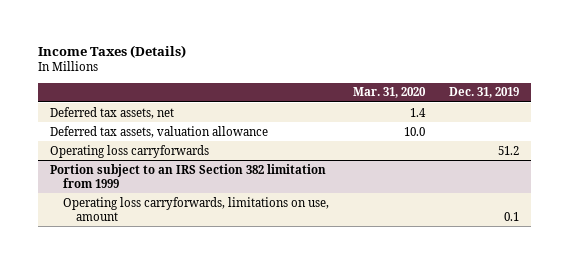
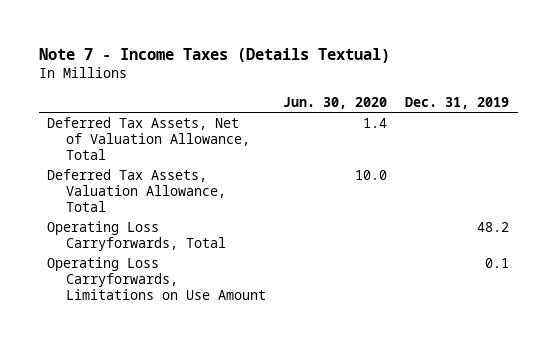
[37,44,186,58] Income Taxes (Details) -> [38,47,390,63] Note 7 - Income Taxes (Details Textual)
[352,87,426,99] Mar. 31, 2020 -> none
none -> [283,96,388,109] Jun. 30, 2020
[49,163,326,188] Portion subject to an IRS Section 382 limitation from 1999 -> none
[62,196,329,221] Operating loss carryforwards, limitations on use, amount -> none
[49,106,174,119] Deferred tax assets, net -> [47,117,250,161] Deferred Tax Assets, Net of Valuation Allowance, Total
[49,125,268,138] Deferred tax assets, valuation allowance -> [47,169,226,213] Deferred Tax Assets, Valuation Allowance, Total
[49,144,209,158] Operating loss carryforwards -> [47,221,226,252] Operating Loss Carryforwards, Total
[497,145,519,155] 51.2 -> [476,222,509,233] 48.2
none -> [47,257,266,301] Operating Loss Carryforwards, Limitations on Use Amount

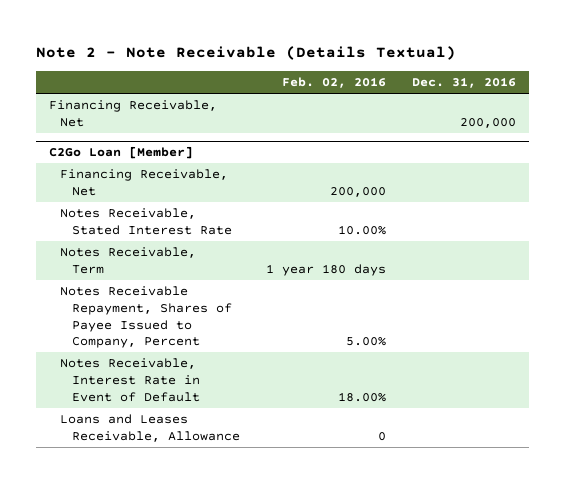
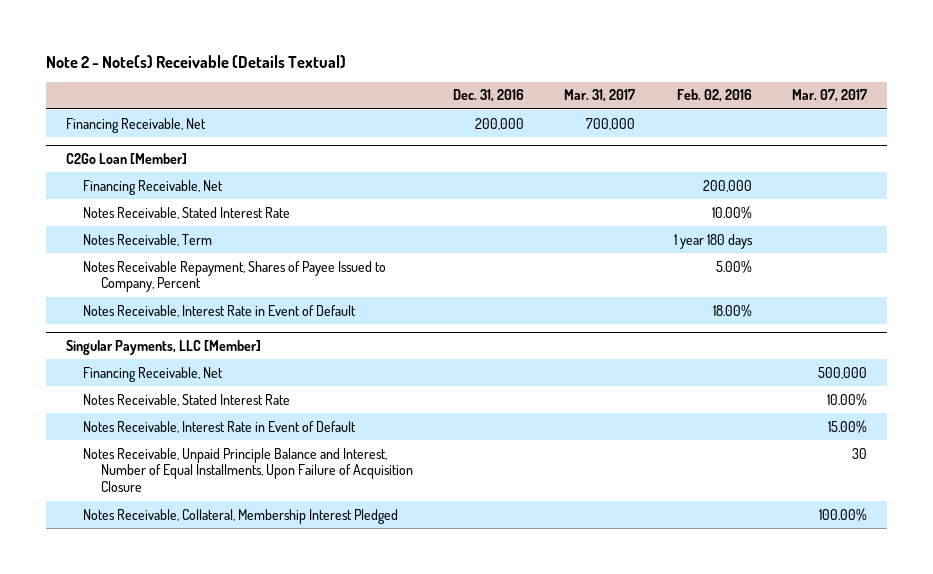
[35,46,456,61] Note 2 - Note Receivable (Details Textual) -> [45,54,346,68] Note 2 - Note(s) Receivable (Details Textual)
none -> [563,89,635,103] Mar. 31, 2017
none -> [792,89,868,103] Mar. 07, 2017
[60,414,240,442] Loans and Leases Receivable, Allowance -> none
none -> [65,340,261,356] Singular Payments, LLC [Member]
none -> [83,366,224,382] Financing Receivable, Net
none -> [83,393,291,406] Notes Receivable, Stated Interest Rate
none -> [83,420,357,433] Notes Receivable, Interest Rate in Event of Default
none -> [83,447,413,493] Notes Receivable, Unpaid Principle Balance and Interest, Number of Equal Installments, Upon Failure of Acquisition Closure
none -> [83,508,399,524] Notes Receivable, Collateral, Membership Interest Pledged

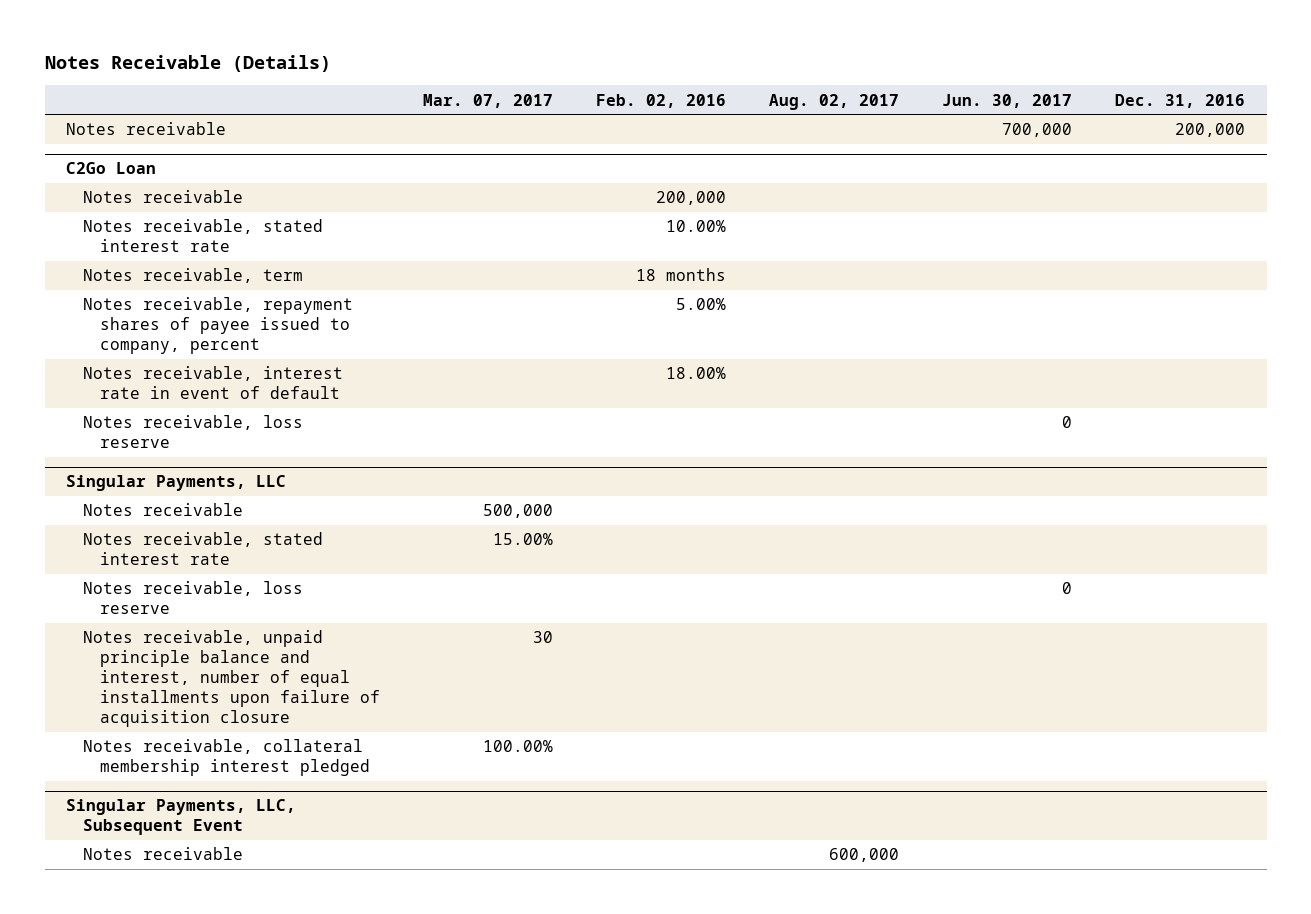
[45,54,346,68] Note 2 - Note(s) Receivable (Details Textual) -> [44,55,331,73] Notes Receivable (Details)
[563,89,635,103] Mar. 31, 2017 -> none
none -> [769,93,900,110] Aug. 02, 2017
none -> [942,93,1073,108] Jun. 30, 2017
[83,420,357,433] Notes Receivable, Interest Rate in Event of Default -> none
[65,117,206,133] Financing Receivable, Net -> [66,122,227,136] Notes receivable
[65,153,187,165] C2Go Loan [Member] -> [66,162,157,175] C2Go Loan
[83,179,224,195] Financing Receivable, Net -> [82,190,243,204] Notes receivable
[83,206,291,219] Notes Receivable, Stated Interest Rate -> [82,219,323,253] Notes receivable, stated interest rate
[83,233,213,246] Notes Receivable, Term -> [82,268,303,284] Notes receivable, term
[674,233,754,249] 1 year 180 days -> [635,268,726,282] 18 months
[83,260,387,293] Notes Receivable Repayment, Shares of Payee Issued to Company, Percent -> [82,297,353,355] Notes receivable, repayment shares of payee issued to company, percent
[83,304,357,317] Notes Receivable, Interest Rate in Event of Default -> [82,366,343,400] Notes receivable, interest rate in event of default
none -> [82,415,303,449] Notes receivable, loss reserve
[65,340,261,356] Singular Payments, LLC [Member] -> [66,475,287,492] Singular Payments, LLC
[83,366,224,382] Financing Receivable, Net -> [82,503,243,517] Notes receivable
[83,393,291,406] Notes Receivable, Stated Interest Rate -> [82,532,323,566] Notes receivable, stated interest rate
[827,392,868,406] 10.00% -> [492,533,553,546] 15.00%
none -> [82,581,303,615] Notes receivable, loss reserve
[83,447,413,493] Notes Receivable, Unpaid Principle Balance and Interest, Number of Equal Installments, Upon Failure of Acquisition Closure -> [82,630,380,728] Notes receivable, unpaid principle balance and interest, number of equal installments upon failure of acquisition closure
[83,508,399,524] Notes Receivable, Collateral, Membership Interest Pledged -> [82,739,370,777] Notes receivable, collateral membership interest pledged
none -> [66,799,297,836] Singular Payments, LLC, Subsequent Event
none -> [82,847,243,861] Notes receivable

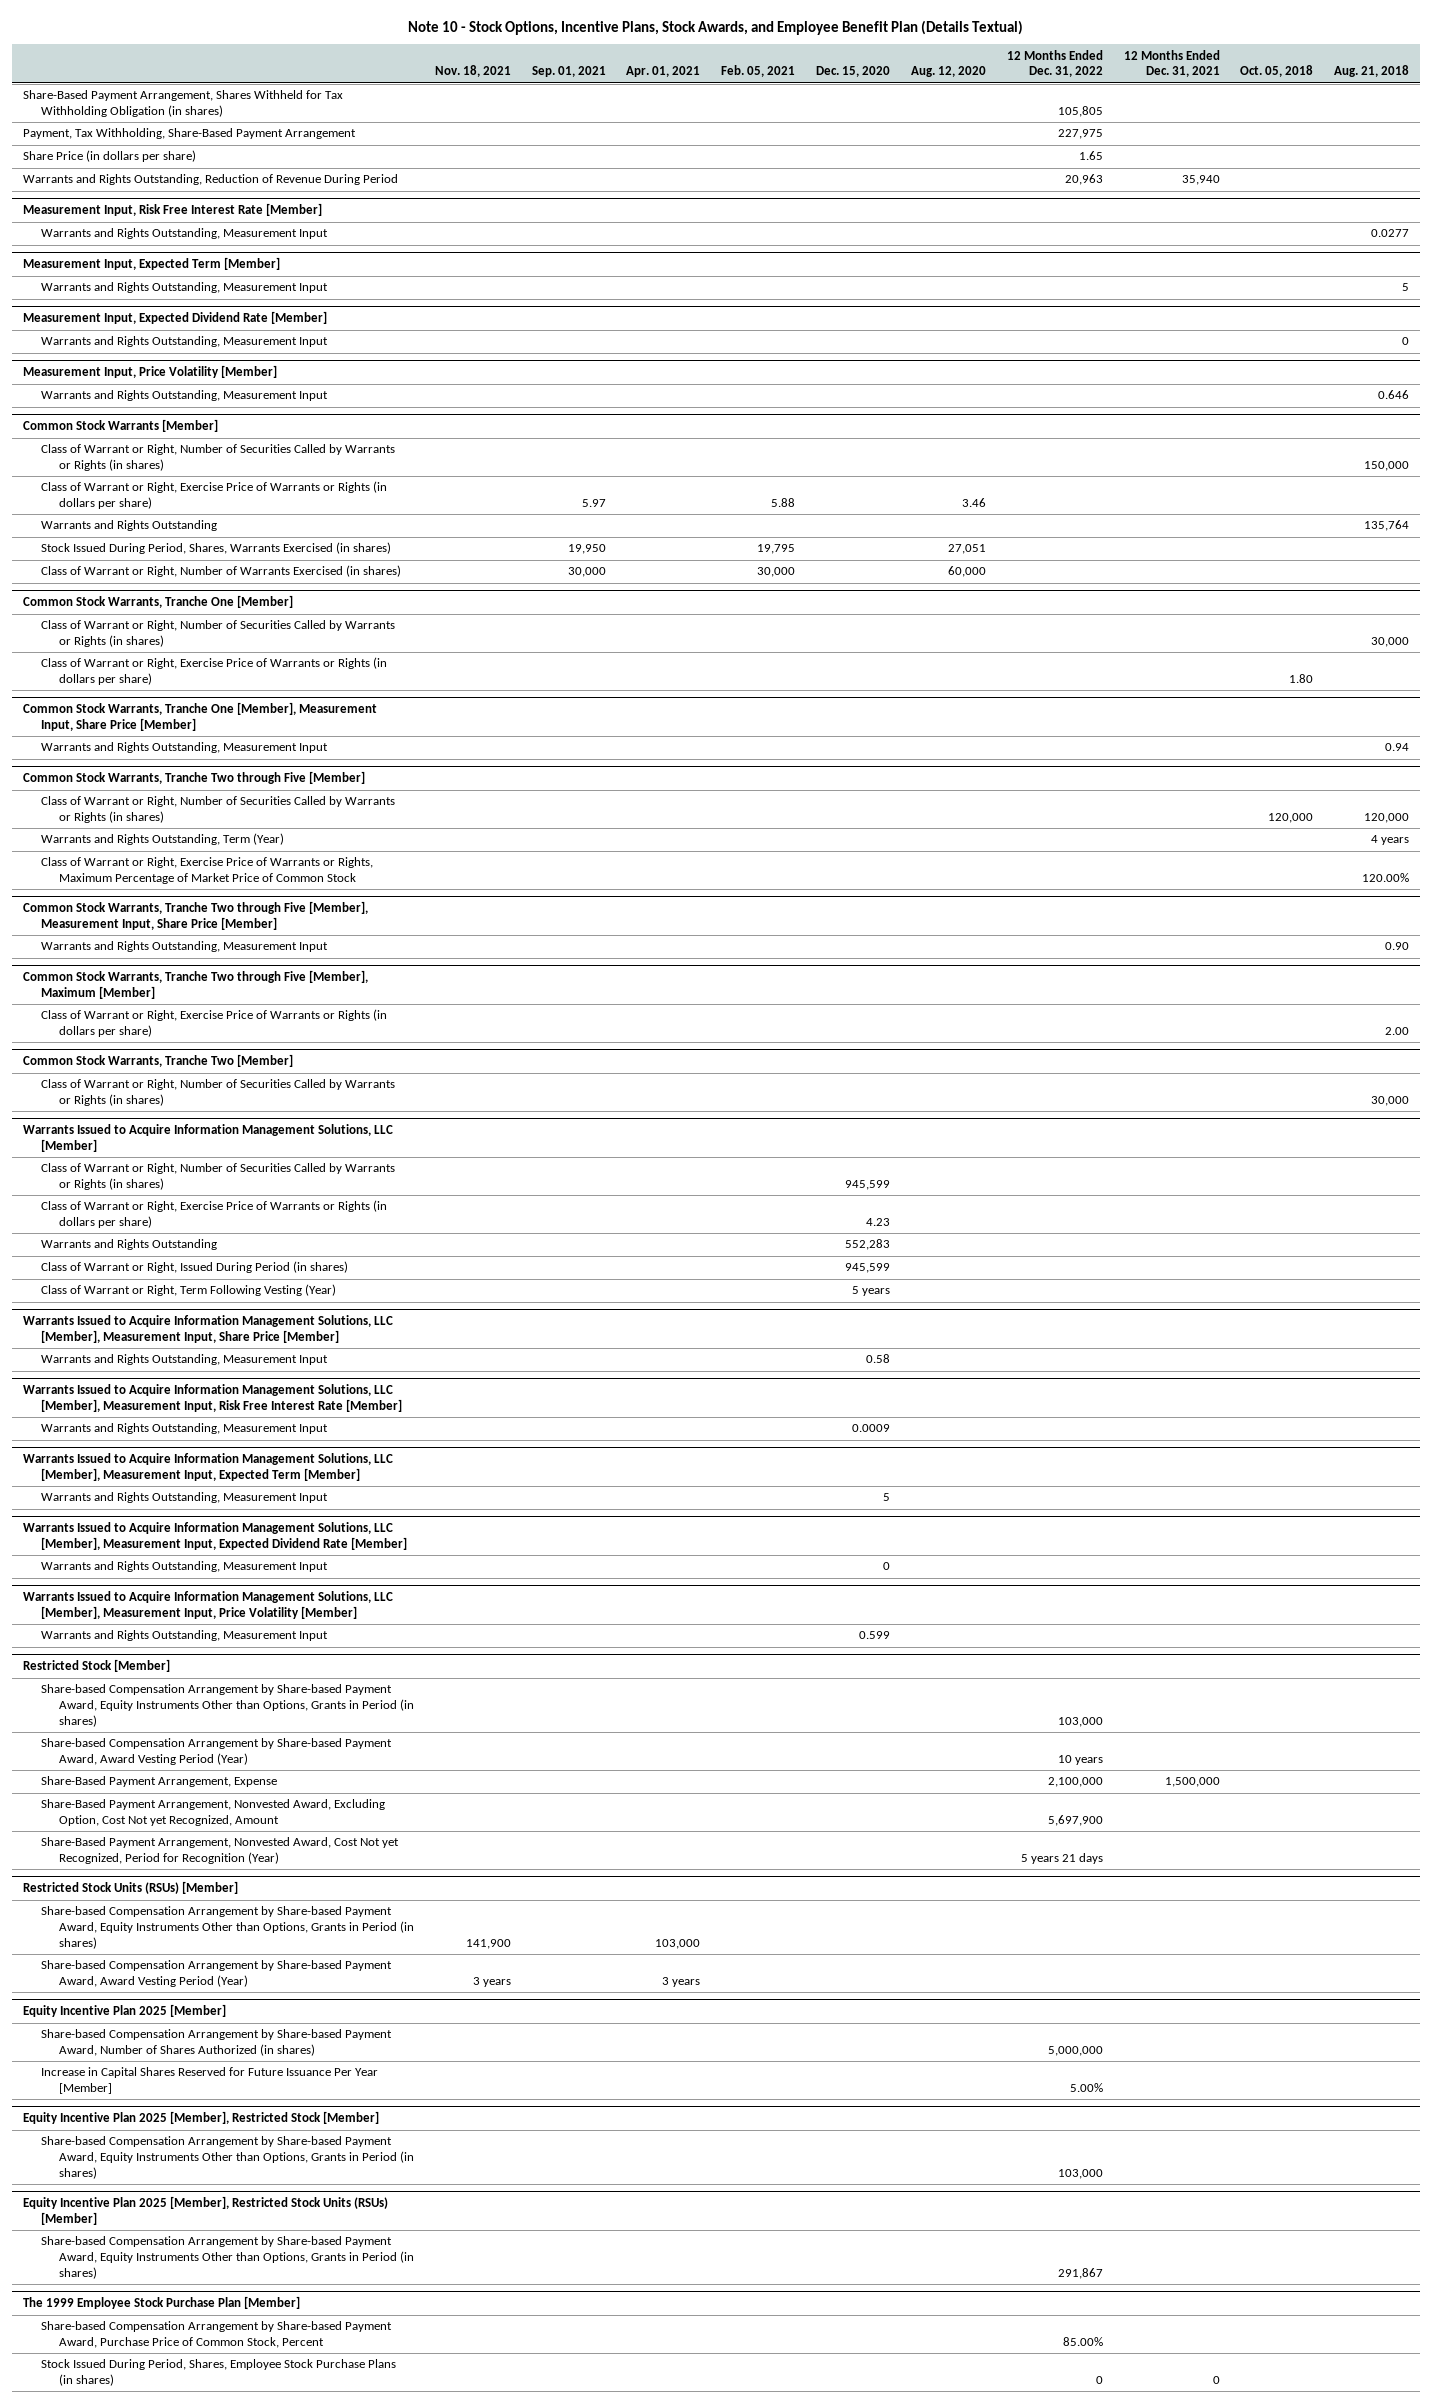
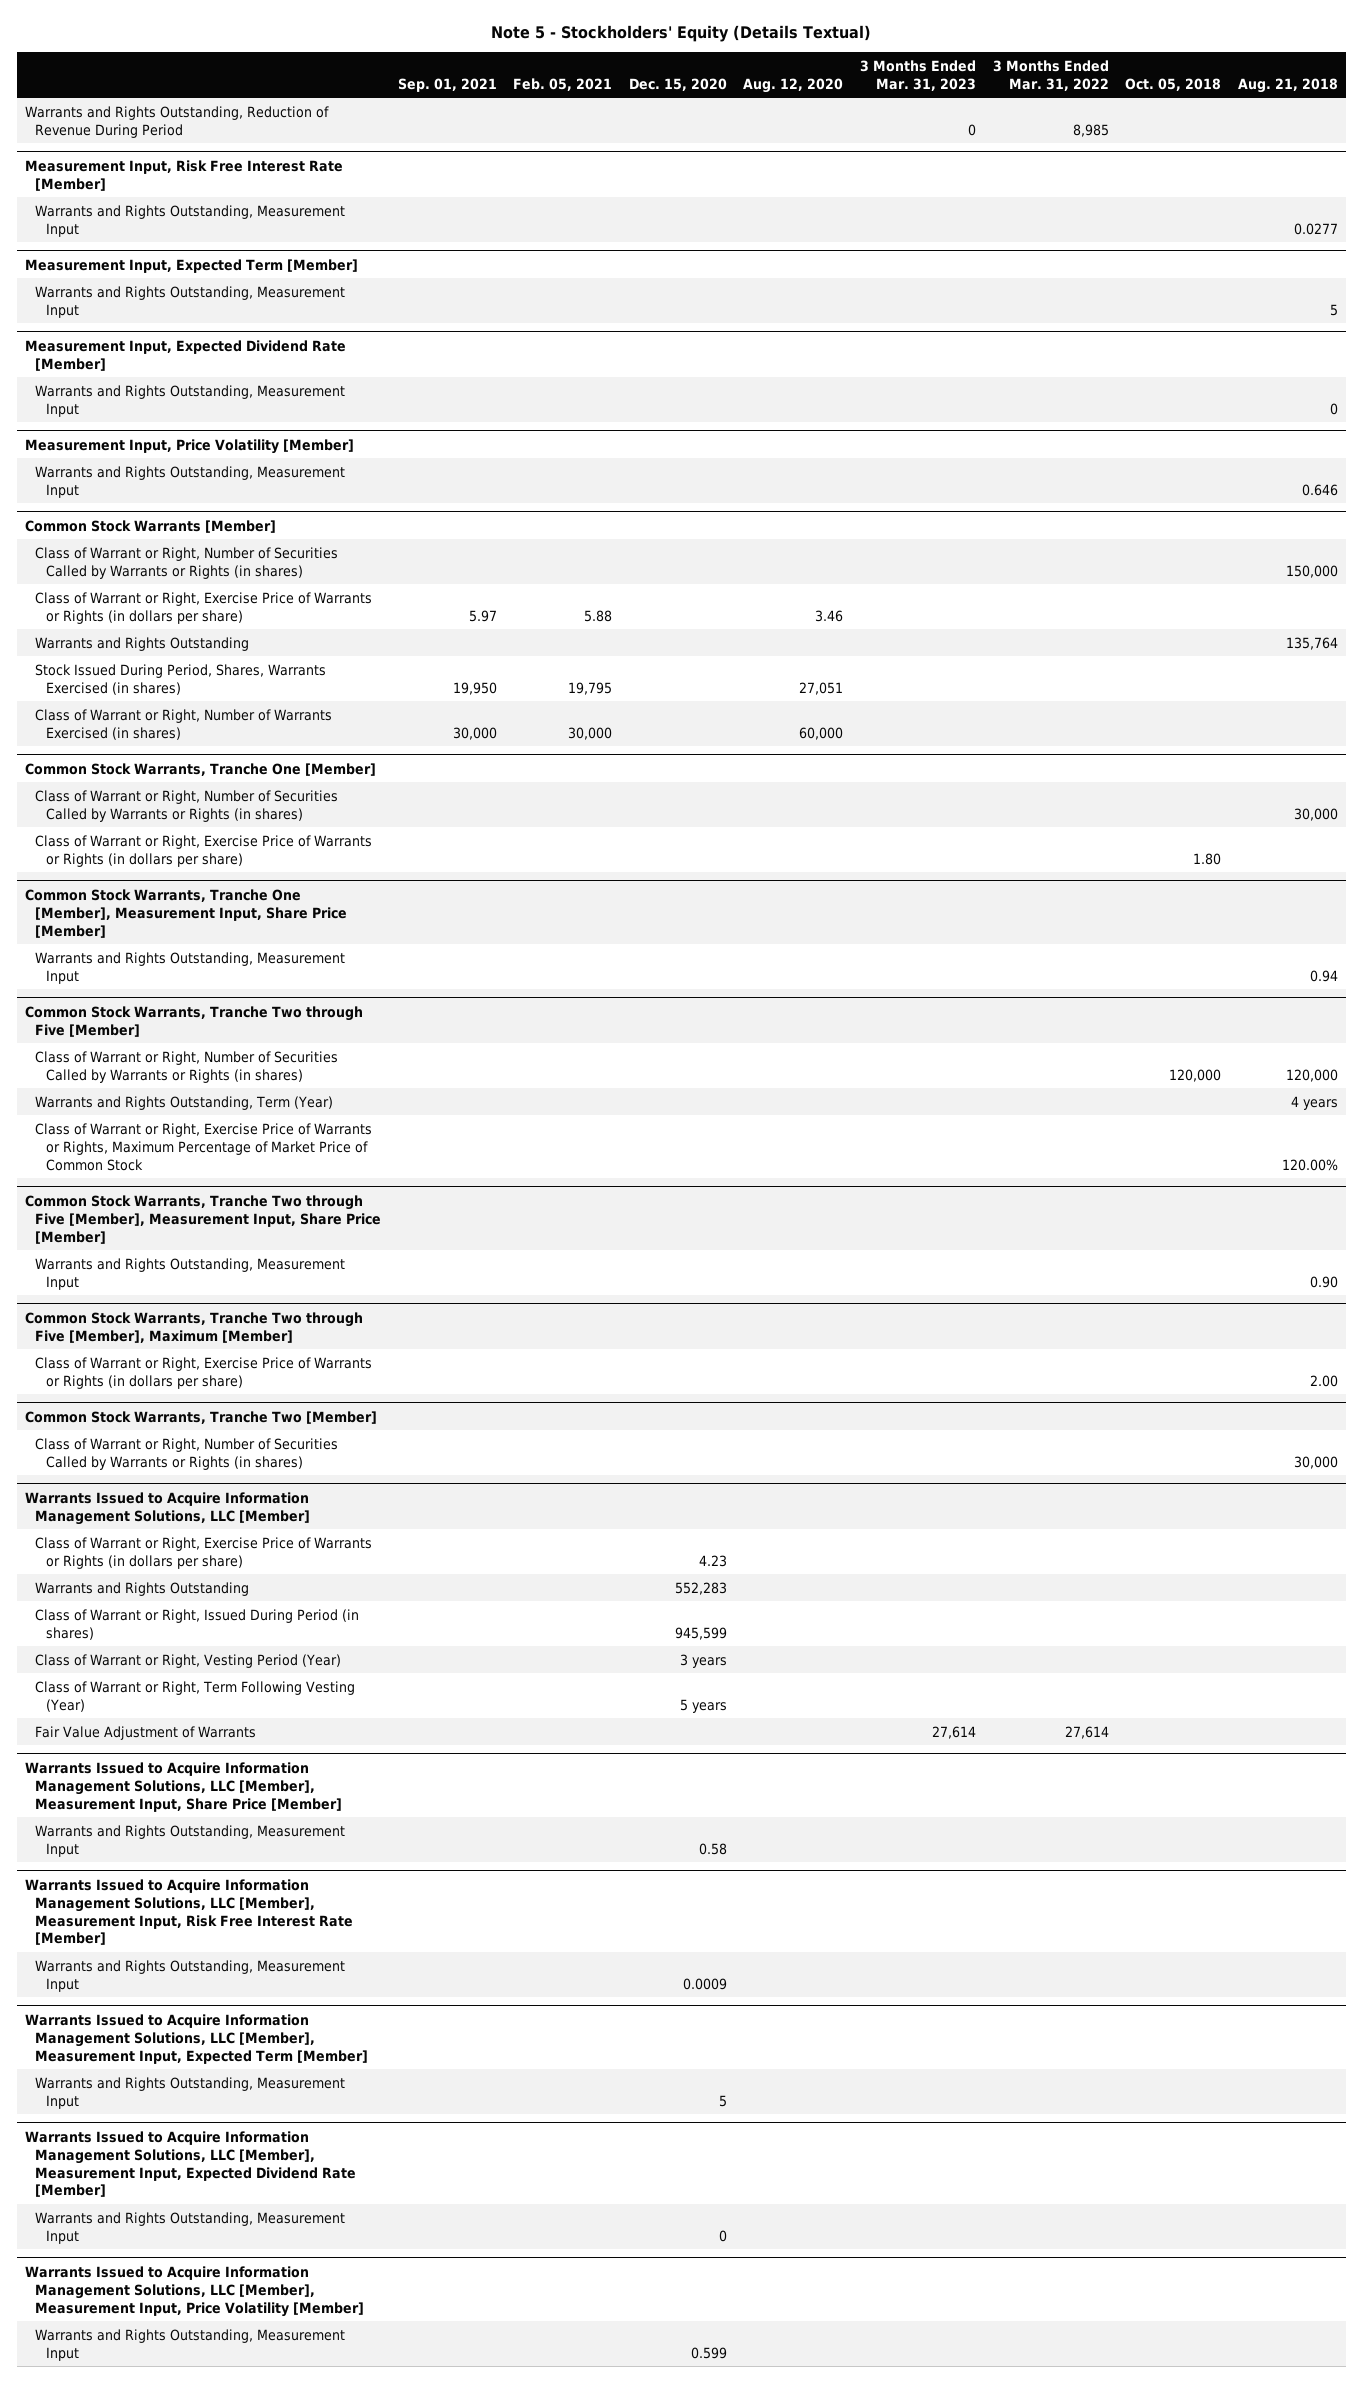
[408,19,1024,35] Note 10 - Stock Options, Incentive Plans, Stock Awards, and Employee Benefit Plan (Details Textual) -> [491,25,872,43] Note 5 - Stockholders' Equity (Details Textual)
[434,65,511,78] Nov. 18, 2021 -> none
[626,66,701,78] Apr. 01, 2021 -> none
[1006,49,1103,78] 12 Months Ended Dec. 31, 2022 -> none
[1123,49,1220,78] 12 Months Ended Dec. 31, 2021 -> none
none -> [859,59,976,91] 3 Months Ended Mar. 31, 2023
none -> [992,59,1109,91] 3 Months Ended Mar. 31, 2022
[22,90,343,118] Share-Based Payment Arrangement, Shares Withheld for Tax Withholding Obligation (in shares) -> none
[22,128,356,140] Payment, Tax Withholding, Share-Based Payment Arrangement -> none
[22,150,196,163] Share Price (in dollars per share) -> none
[40,1163,395,1191] Class of Warrant or Right, Number of Securities Called by Warrants or Rights (in shares) -> none
none -> [35,1653,342,1668] Class of Warrant or Right, Vesting Period (Year)
none -> [35,1725,257,1740] Fair Value Adjustment of Warrants
[22,1659,170,1673] Restricted Stock [Member] -> none
[40,1684,414,1727] Share-based Compensation Arrangement by Share-based Payment Award, Equity Instruments Other than Options, Grants in Period (in shares) -> none
[40,1738,392,1766] Share-based Compensation Arrangement by Share-based Payment Award, Award Vesting Period (Year) -> none
[40,1776,277,1788] Share-Based Payment Arrangement, Expense -> none
[40,1799,385,1827] Share-Based Payment Arrangement, Nonvested Award, Excluding Option, Cost Not yet Recognized, Amount -> none
[40,1837,399,1865] Share-Based Payment Arrangement, Nonvested Award, Cost Not yet Recognized, Period for Recognition (Year) -> none
[22,1881,238,1895] Restricted Stock Units (RSUs) [Member] -> none
[40,1906,414,1949] Share-based Compensation Arrangement by Share-based Payment Award, Equity Instruments Other than Options, Grants in Period (in shares) -> none
[40,1960,392,1988] Share-based Compensation Arrangement by Share-based Payment Award, Award Vesting Period (Year) -> none
[22,2004,226,2018] Equity Incentive Plan 2025 [Member] -> none
[40,2029,392,2057] Share-based Compensation Arrangement by Share-based Payment Award, Number of Shares Authorized (in shares) -> none
[40,2067,378,2095] Increase in Capital Shares Reserved for Future Issuance Per Year [Member] -> none
[22,2111,379,2125] Equity Incentive Plan 2025 [Member], Restricted Stock [Member] -> none
[40,2136,414,2179] Share-based Compensation Arrangement by Share-based Payment Award, Equity Instruments Other than Options, Grants in Period (in shares) -> none
[22,2196,388,2225] Equity Incentive Plan 2025 [Member], Restricted Stock Units (RSUs) [Member] -> none
[40,2236,414,2279] Share-based Compensation Arrangement by Share-based Payment Award, Equity Instruments Other than Options, Grants in Period (in shares) -> none
[22,2296,300,2310] The 1999 Employee Stock Purchase Plan [Member] -> none
[40,2321,392,2349] Share-based Compensation Arrangement by Share-based Payment Award, Purchase Price of Common Stock, Percent -> none
[40,2359,396,2387] Stock Issued During Period, Shares, Employee Stock Purchase Plans (in shares) -> none

